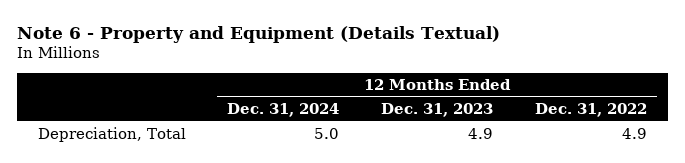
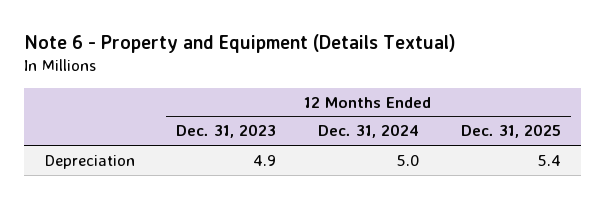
[534,103,647,118] Dec. 31, 2022 -> none
none -> [460,124,561,139] Dec. 31, 2025
[37,127,186,143] Depreciation, Total -> [44,154,135,169] Depreciation

